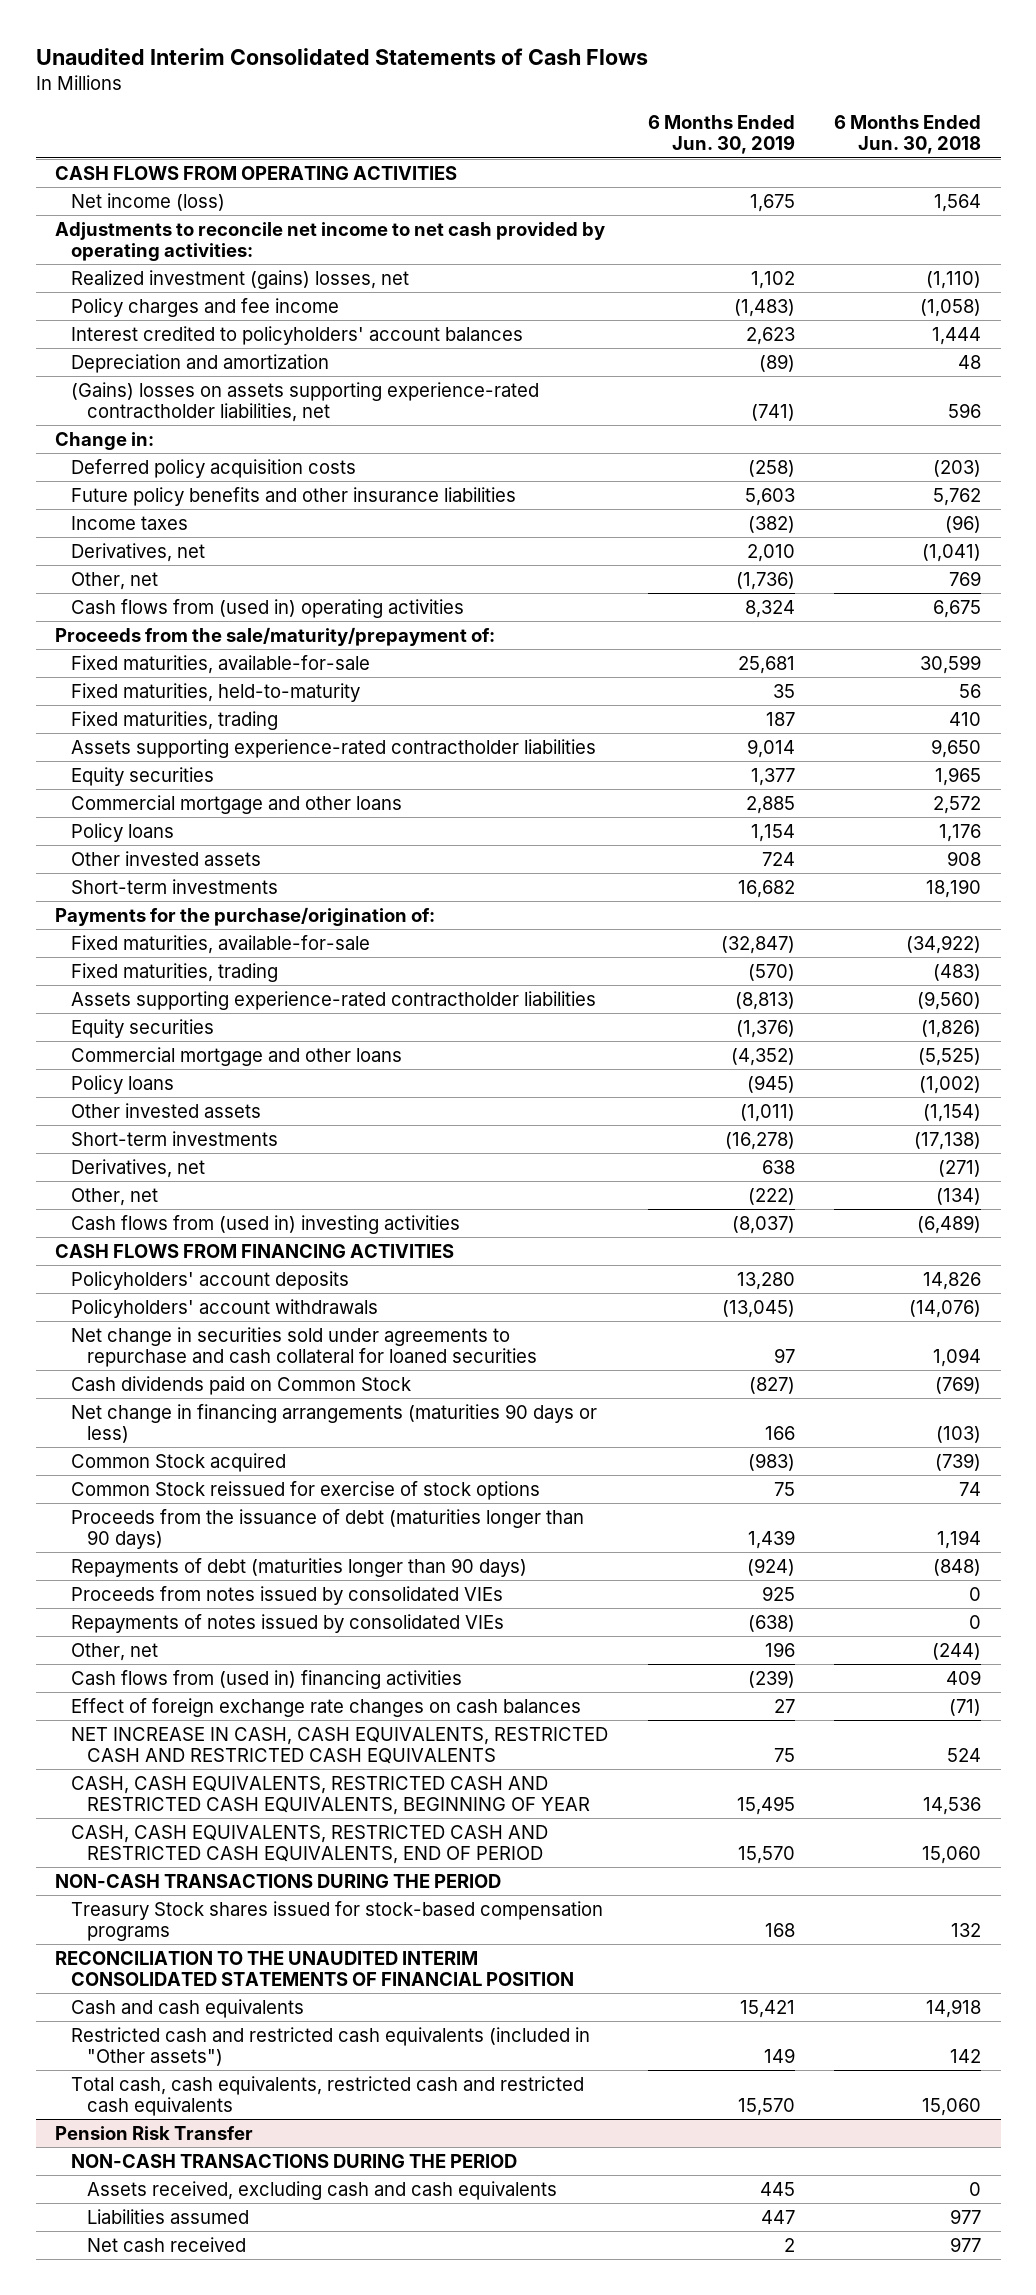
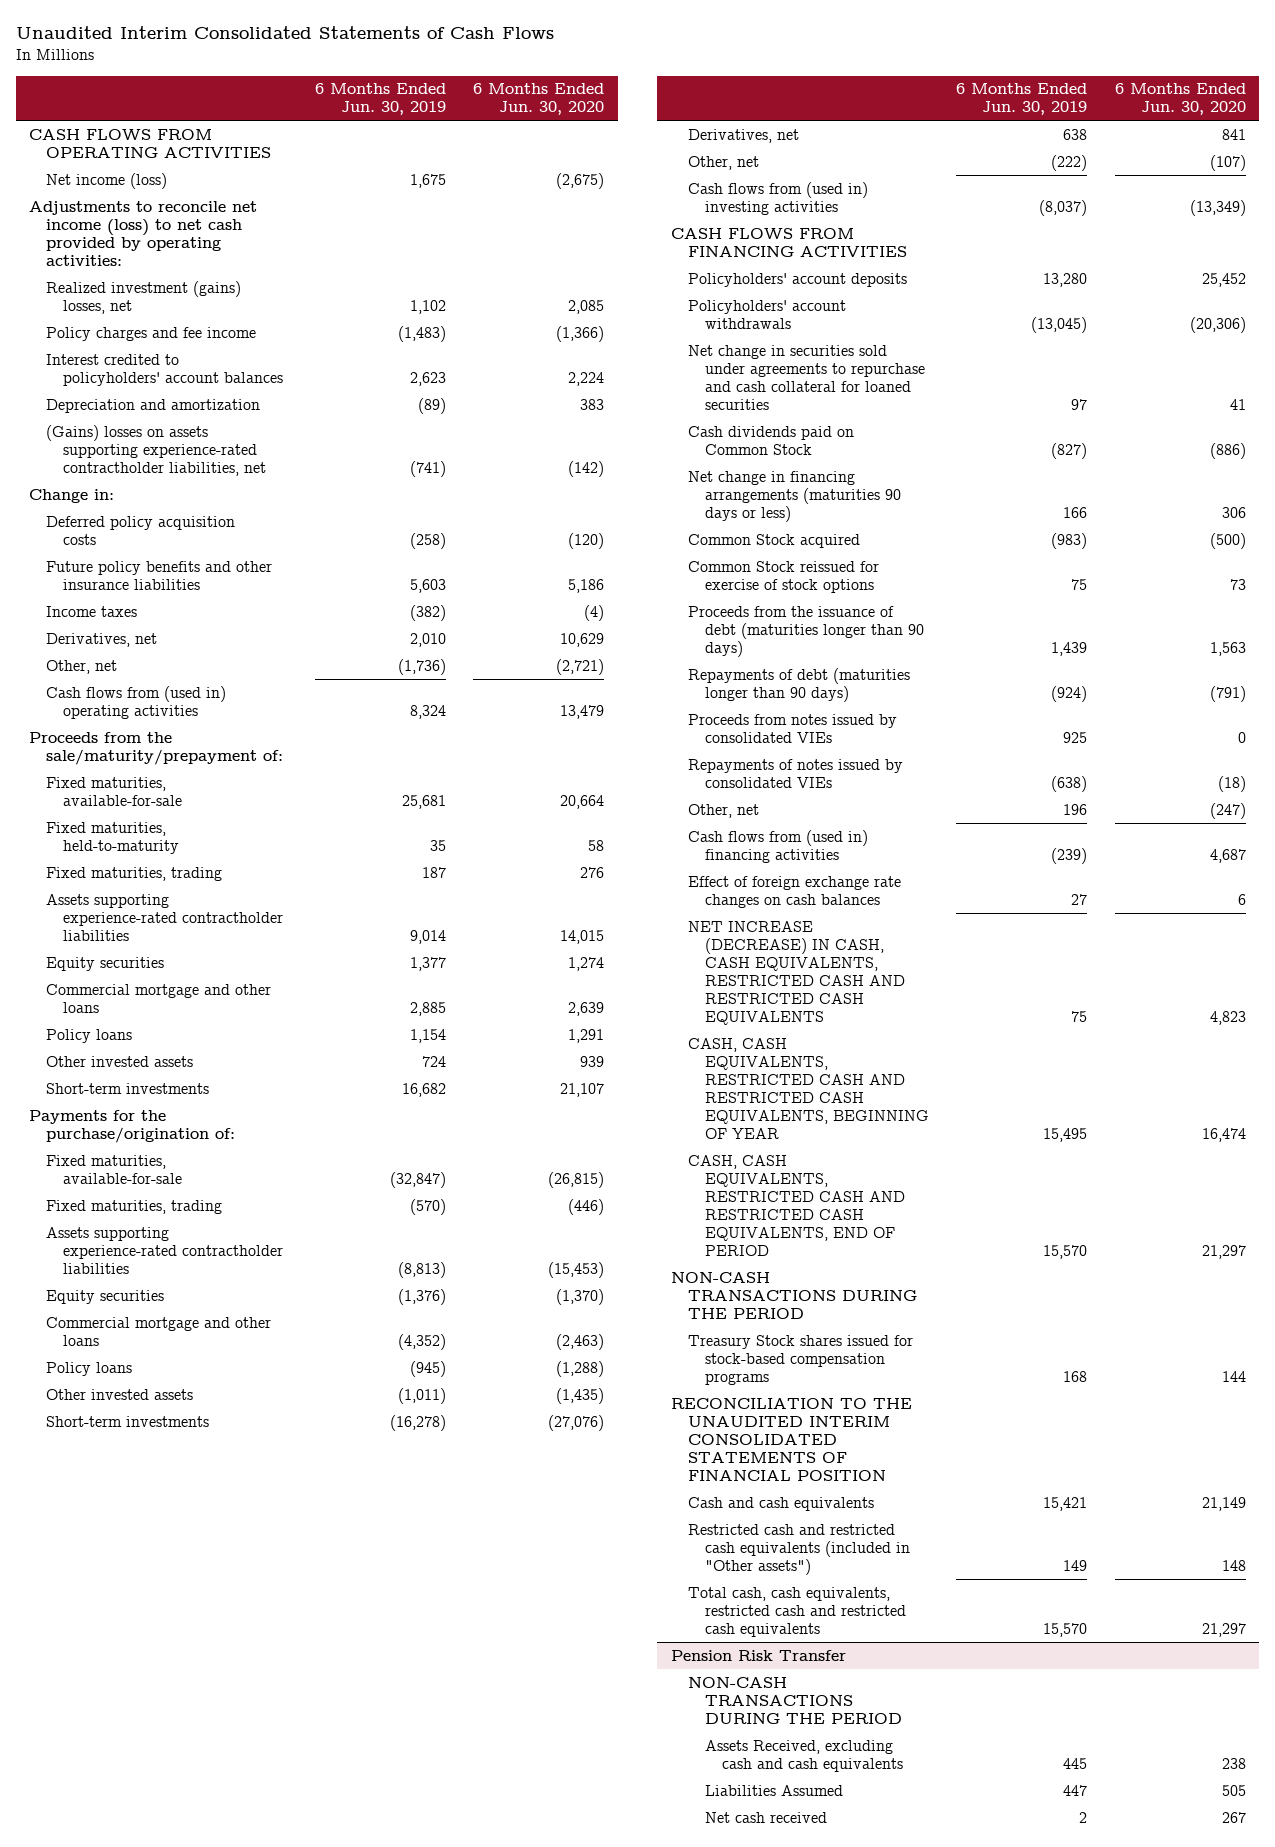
[833,114,981,155] 6 Months Ended Jun. 30, 2018 -> none
none -> [473,83,605,116] 6 Months Ended Jun. 30, 2020
[55,221,606,262] Adjustments to reconcile net income to net cash provided by operating activities: -> [29,200,258,266] Adjustments to reconcile net income (loss) to net cash provided by operating activities:
[71,1726,609,1765] NET INCREASE IN CASH, CASH EQUIVALENTS, RESTRICTED CASH AND RESTRICTED CASH EQUIVALENTS -> [687,920,905,1025] NET INCREASE (DECREASE) IN CASH, CASH EQUIVALENTS, RESTRICTED CASH AND RESTRICTED CASH EQUIVALENTS
[87,2180,558,2200] Assets received, excluding cash and cash equivalents -> [704,1739,903,1772] Assets Received, excluding cash and cash equivalents
[87,2208,250,2224] Liabilities assumed -> [704,1784,843,1796] Liabilities Assumed

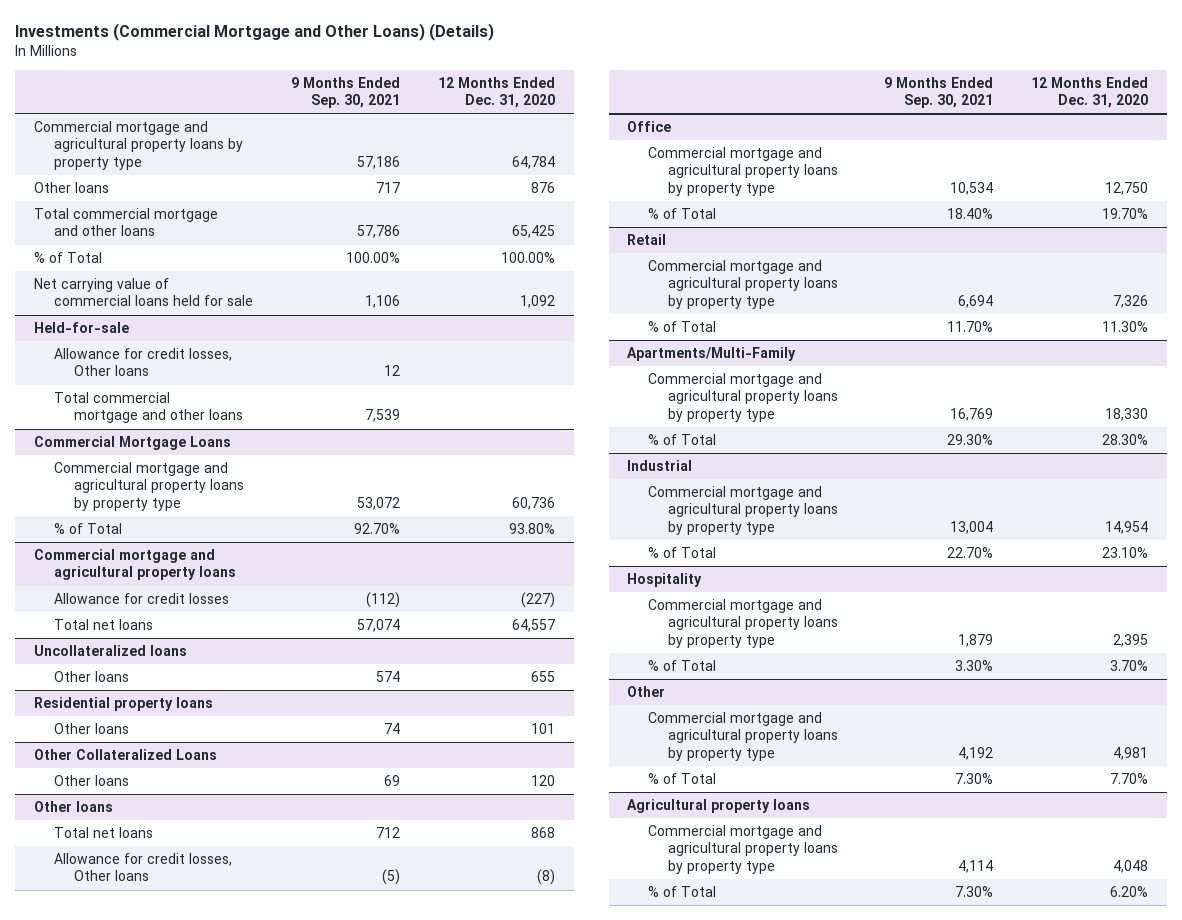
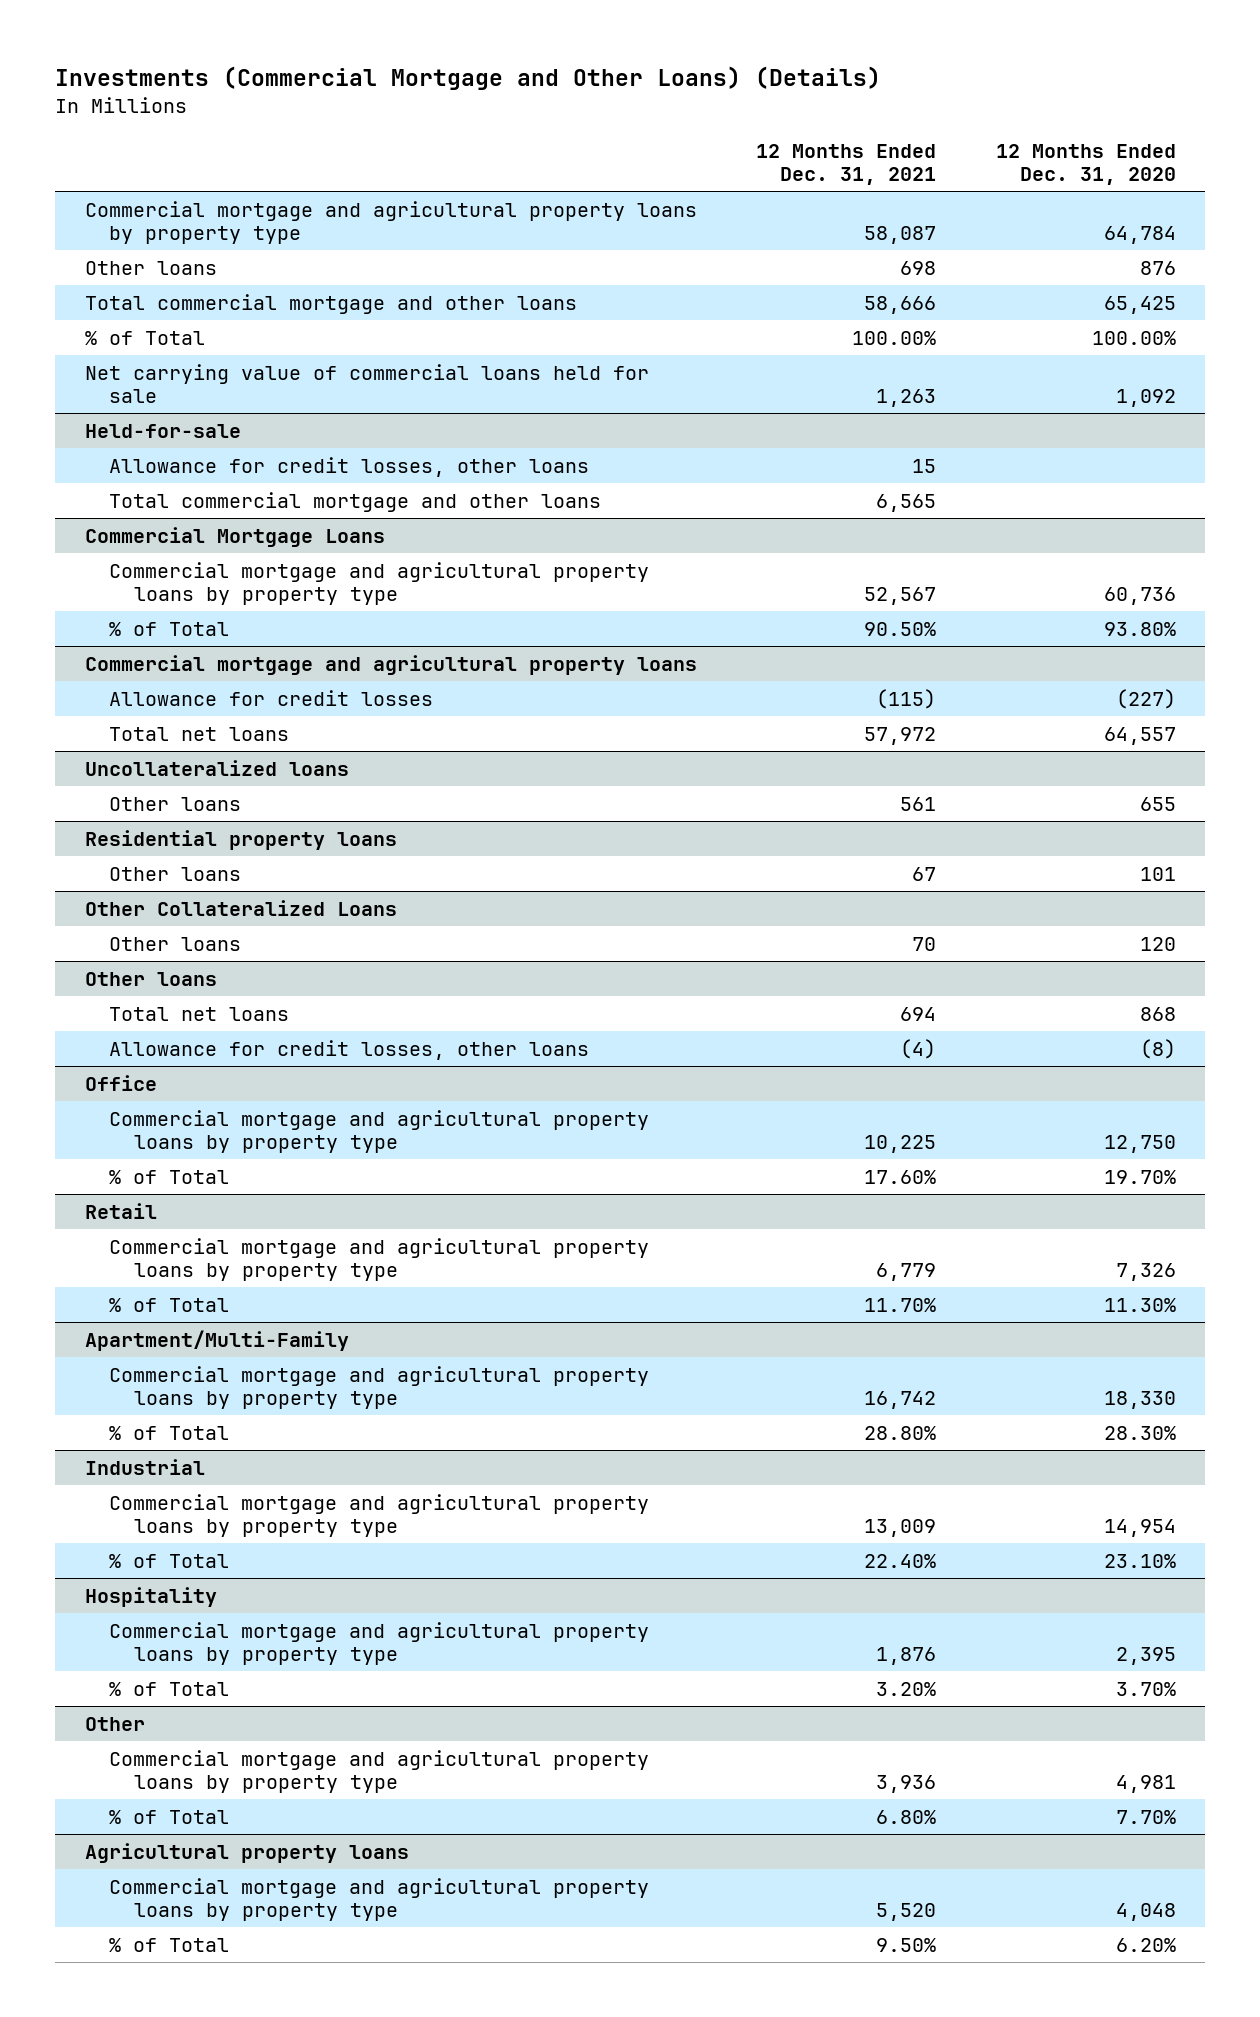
[290,76,400,109] 9 Months Ended Sep. 30, 2021 -> none
none -> [756,143,937,185] 12 Months Ended Dec. 31, 2021
[53,347,232,377] Allowance for credit losses, Other loans -> [109,456,590,477] Allowance for credit losses, other loans
[53,852,232,882] Allowance for credit losses, Other loans -> [109,1039,590,1060] Allowance for credit losses, other loans
[627,346,797,361] Apartments/Multi-Family -> [84,1329,349,1351] Apartment/Multi-Family

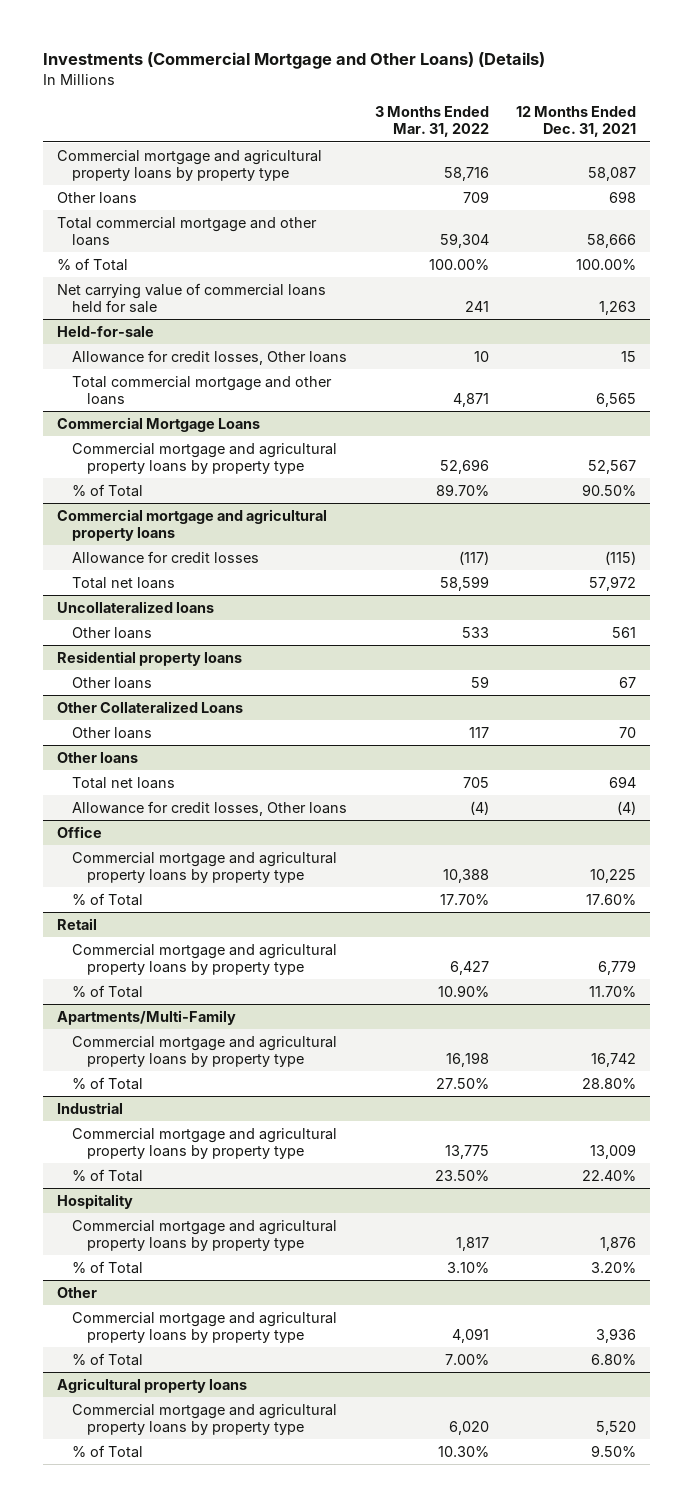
[995,143,1176,185] 12 Months Ended Dec. 31, 2020 -> none
none -> [374,106,489,138] 3 Months Ended Mar. 31, 2022
[109,456,590,477] Allowance for credit losses, other loans -> [72,350,348,366] Allowance for credit losses, Other loans
[109,1039,590,1060] Allowance for credit losses, other loans -> [72,801,348,817] Allowance for credit losses, Other loans
[84,1329,349,1351] Apartment/Multi-Family -> [56,1010,236,1026] Apartments/Multi-Family

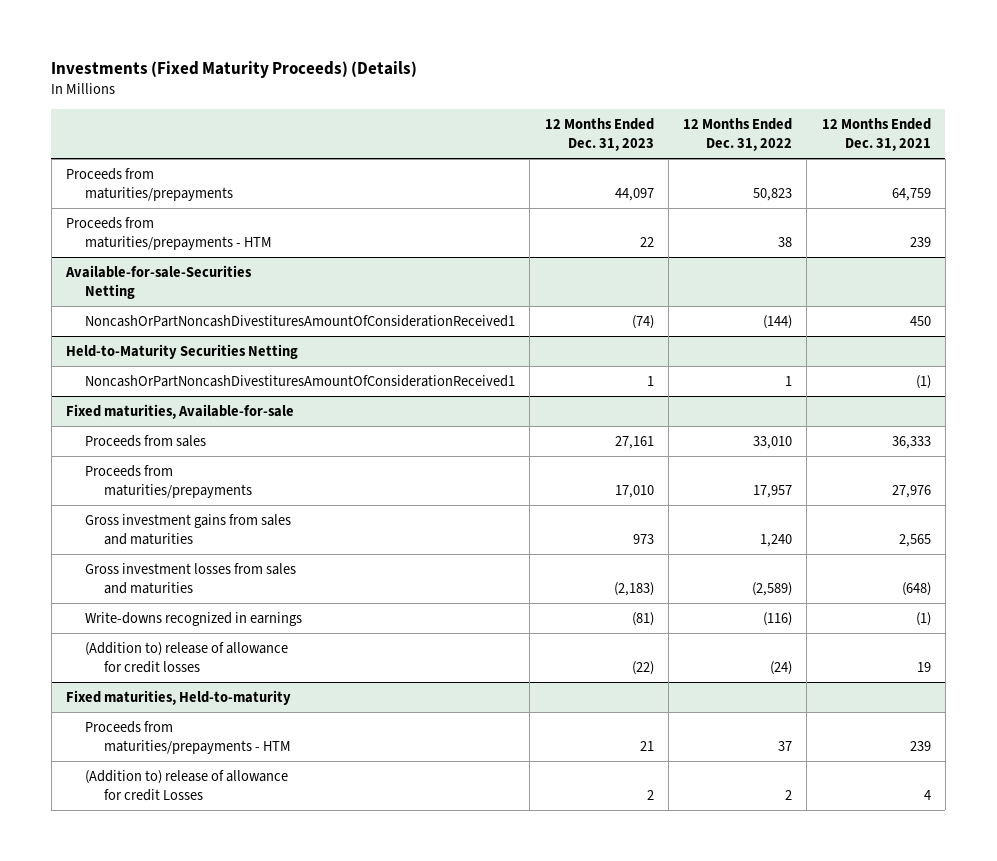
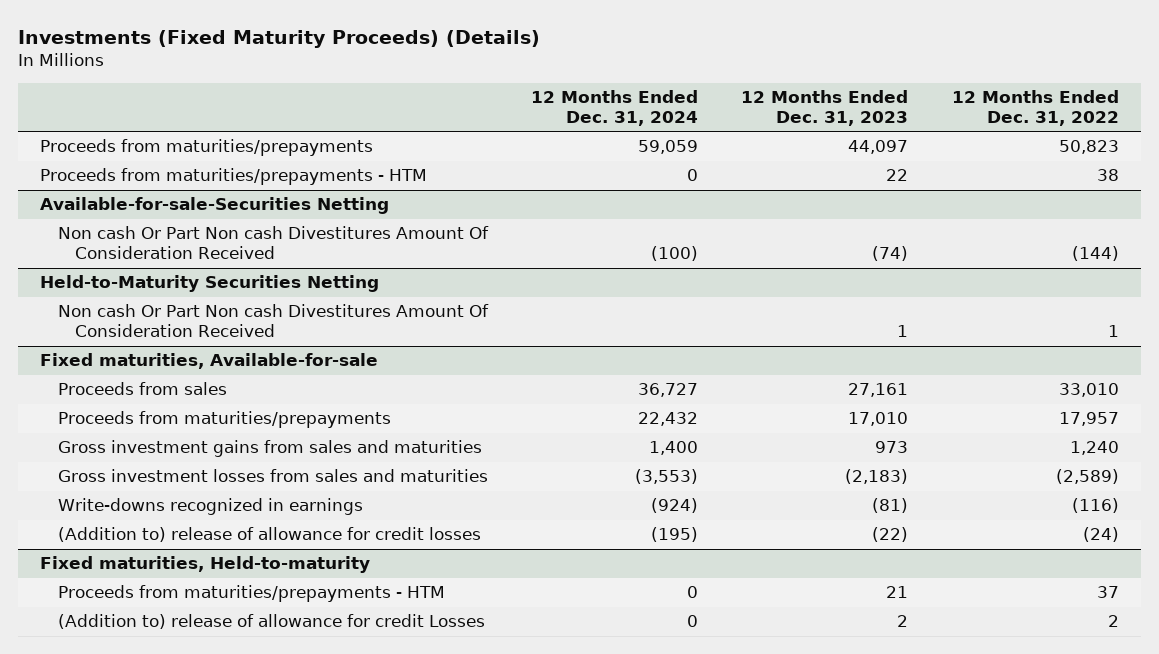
[821,117,931,151] 12 Months Ended Dec. 31, 2021 -> none
none -> [530,90,698,127] 12 Months Ended Dec. 31, 2024
[84,315,515,328] NoncashOrPartNoncashDivestituresAmountOfConsiderationReceived1 -> [57,226,489,260] Non cash Or Part Non cash Divestitures Amount Of Consideration Received
[84,375,515,388] NoncashOrPartNoncashDivestituresAmountOfConsiderationReceived1 -> [57,304,489,338] Non cash Or Part Non cash Divestitures Amount Of Consideration Received

